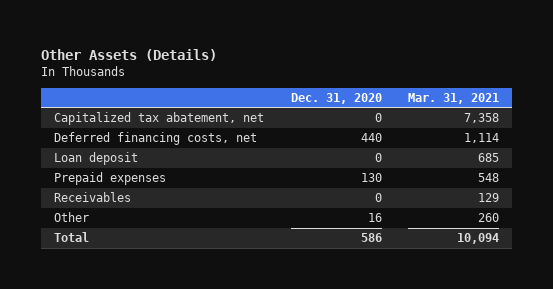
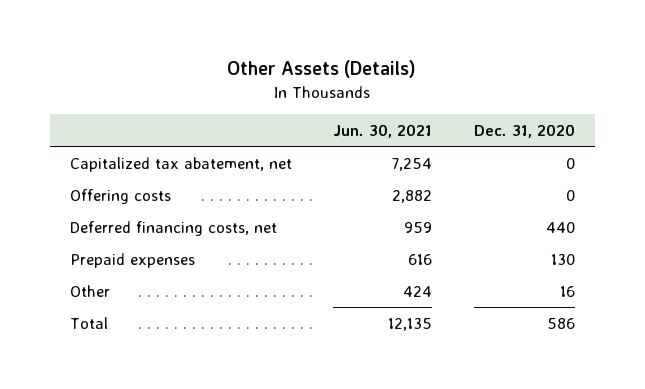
[407,92,499,104] Mar. 31, 2021 -> none
none -> [333,123,433,138] Jun. 30, 2021
none -> [70,188,172,204] Offering costs
[54,152,139,166] Loan deposit -> none
[54,192,132,203] Receivables -> none

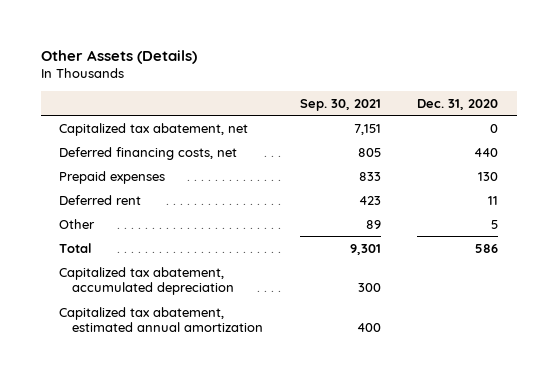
[333,123,433,138] Jun. 30, 2021 -> none
none -> [299,98,381,111] Sep. 30, 2021
[70,188,172,204] Offering costs -> none
none -> [58,194,141,205] Deferred rent
[559,285,575,297] 16 -> [491,219,499,229] 5
none -> [58,266,235,296] Capitalized tax abatement, accumulated depreciation
none -> [58,306,264,333] Capitalized tax abatement, estimated annual amortization

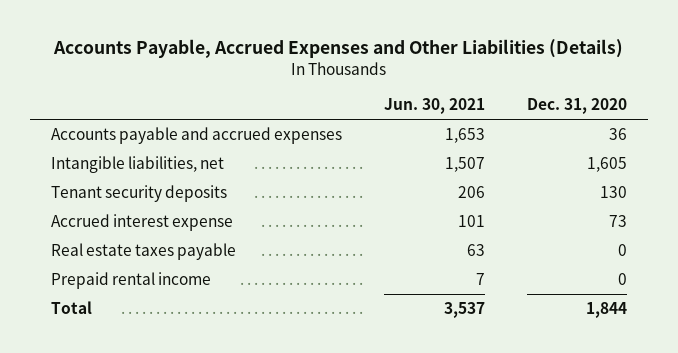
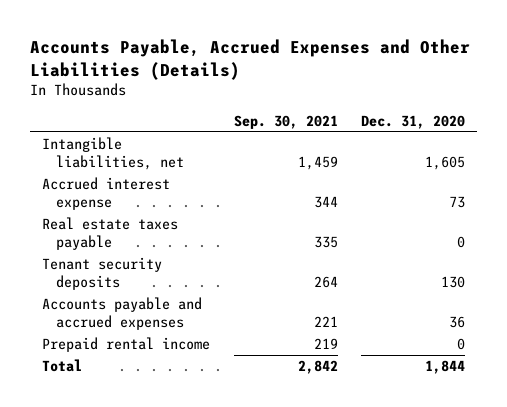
[384,98,486,115] Jun. 30, 2021 -> none
none -> [233,114,338,129] Sep. 30, 2021
[51,185,228,203] Tenant security deposits -> [42,257,163,290] Tenant security deposits
[51,127,343,145] Accounts payable and accrued expenses -> [42,297,203,330] Accounts payable and accrued expenses

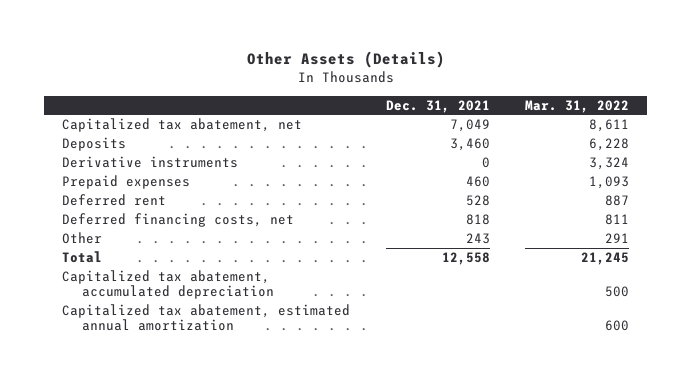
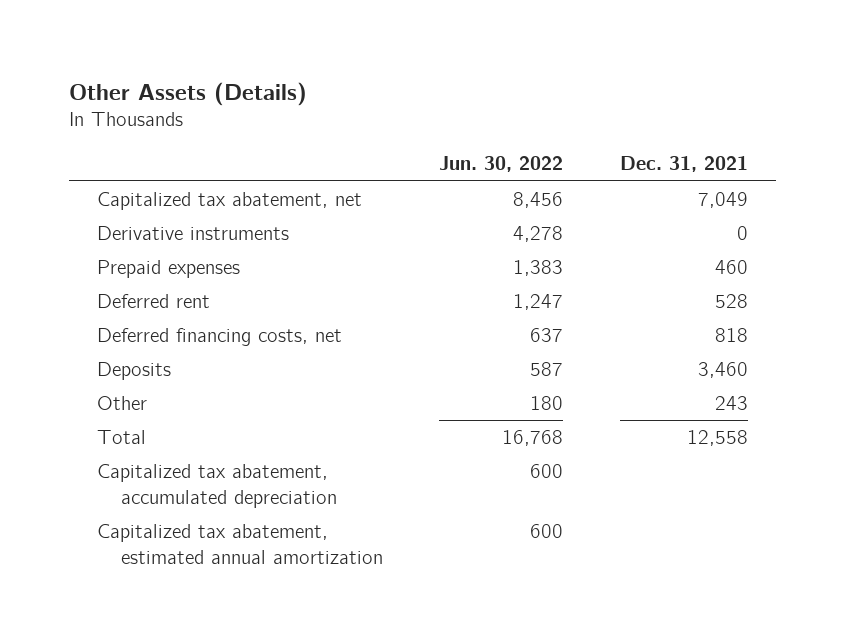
[525,99,630,113] Mar. 31, 2022 -> none
none -> [439,156,564,173] Jun. 30, 2022
[61,136,126,151] Deposits -> [96,362,171,381] Deposits

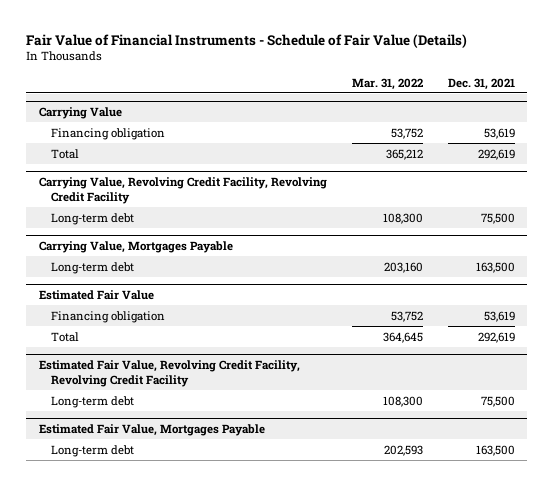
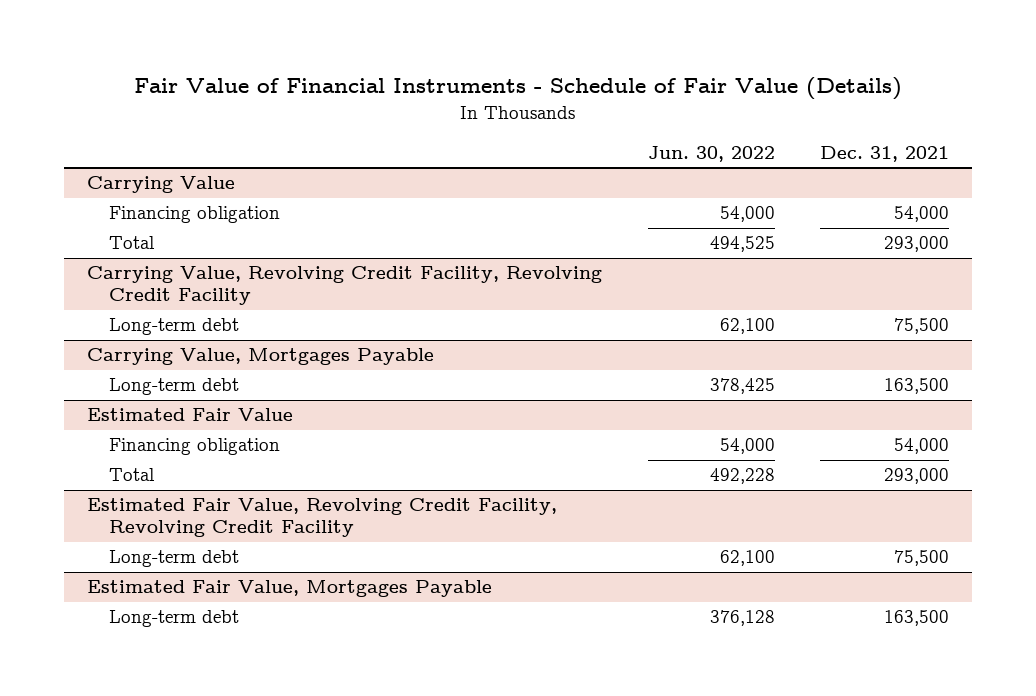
[351,77,423,90] Mar. 31, 2022 -> none
none -> [647,145,775,162] Jun. 30, 2022
[483,127,515,139] 53,619 -> [893,206,949,223] 54,000
[477,148,515,160] 292,619 -> [883,236,949,253] 293,000
[483,310,515,322] 53,619 -> [893,438,949,455] 54,000
[477,331,515,343] 292,619 -> [883,468,949,485] 293,000

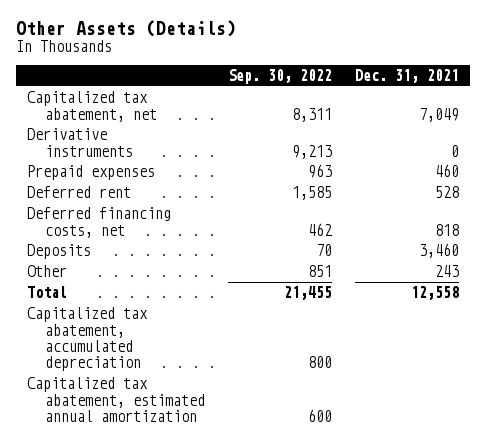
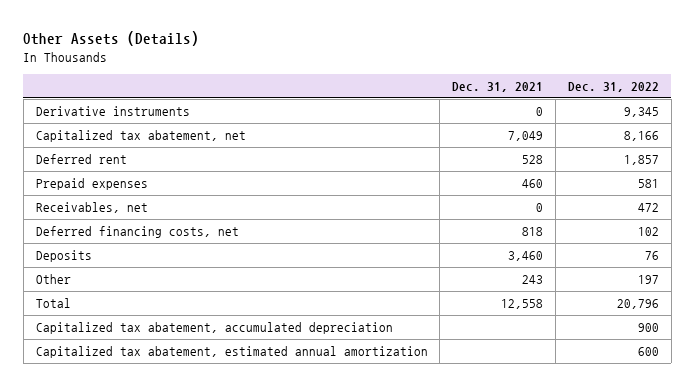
[227,69,332,85] Sep. 30, 2022 -> none
none -> [567,82,659,93] Dec. 31, 2022
[27,91,157,122] Capitalized tax abatement, net -> [35,130,246,143] Capitalized tax abatement, net
[27,165,156,181] Prepaid expenses -> [35,178,148,191] Prepaid expenses
none -> [35,202,148,214] Receivables, net

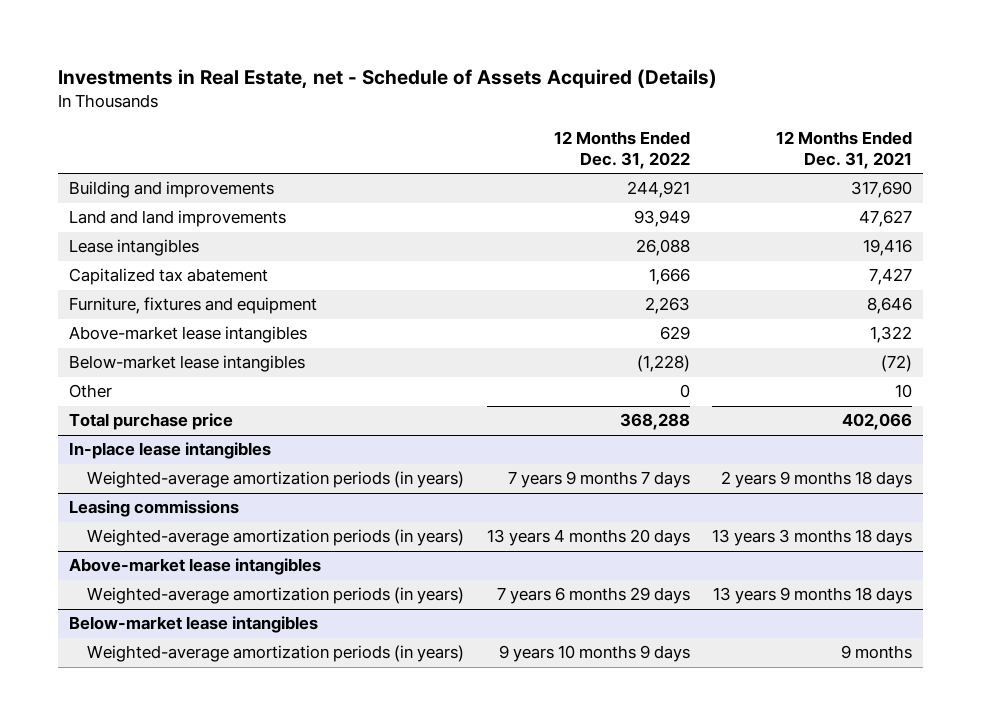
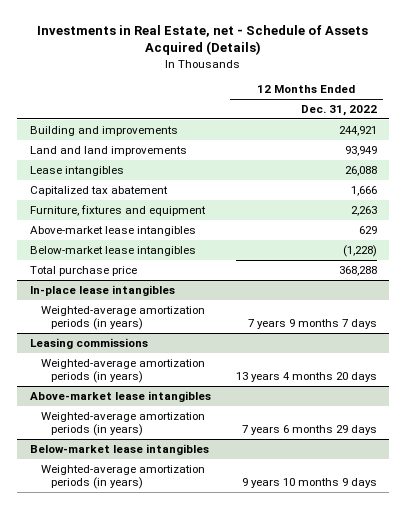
[775,130,912,170] 12 Months Ended Dec. 31, 2021 -> none
[69,384,113,399] Other -> none

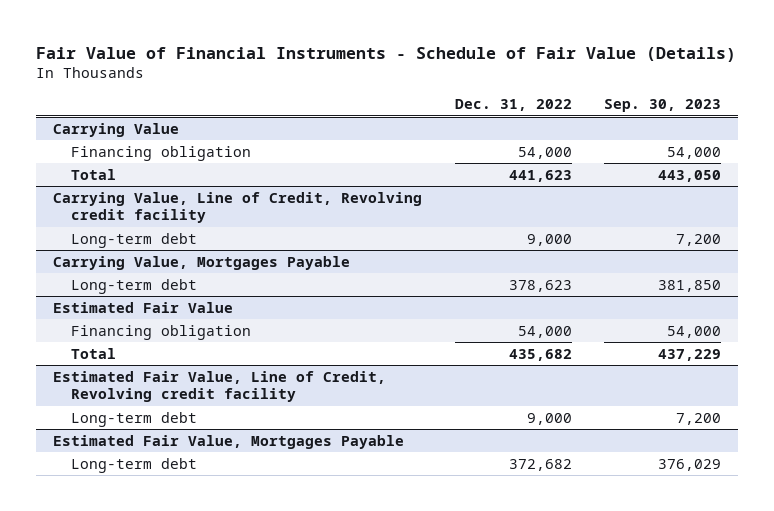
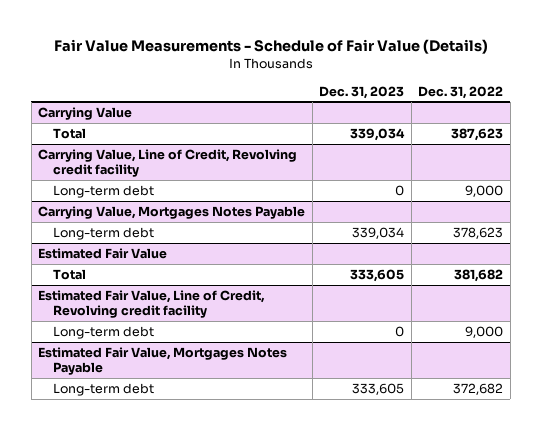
[36,46,737,62] Fair Value of Financial Instruments - Schedule of Fair Value (Details) -> [53,38,488,54] Fair Value Measurements - Schedule of Fair Value (Details)
[604,99,722,113] Sep. 30, 2023 -> none
none -> [319,85,405,99] Dec. 31, 2023
[71,145,252,161] Financing obligation -> none
[508,169,572,182] 441,623 -> [451,128,504,142] 387,623
[52,255,350,270] Carrying Value, Mortgages Payable -> [38,206,306,220] Carrying Value, Mortgages Notes Payable
[71,324,252,340] Financing obligation -> none
[508,348,572,361] 435,682 -> [454,269,504,283] 381,682
[52,434,404,449] Estimated Fair Value, Mortgages Payable -> [38,347,288,375] Estimated Fair Value, Mortgages Notes Payable

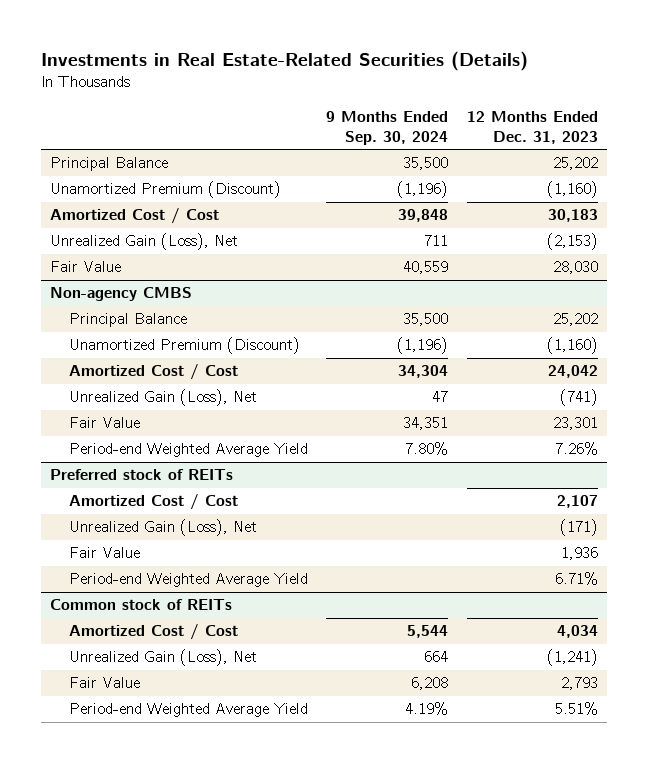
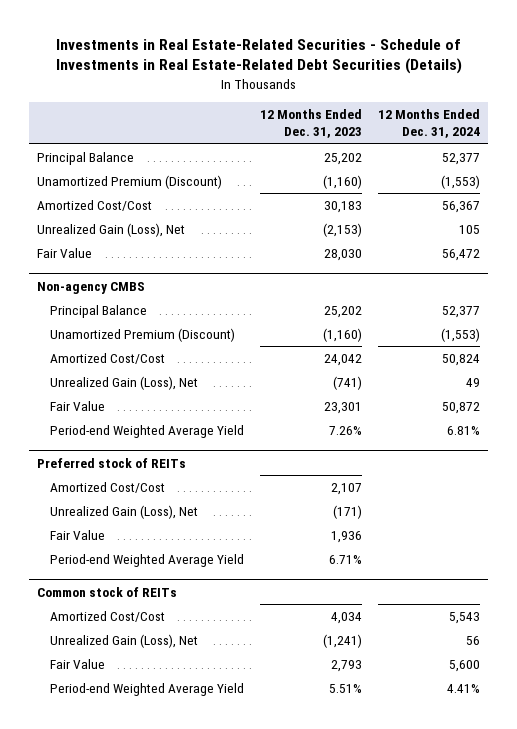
[41,50,529,71] Investments in Real Estate-Related Securities (Details) -> [55,38,462,75] Investments in Real Estate-Related Securities - Schedule of Investments in Real Estate-Related Debt Securities (Details)
[326,110,449,145] 9 Months Ended Sep. 30, 2024 -> none
none -> [378,109,481,139] 12 Months Ended Dec. 31, 2024
[50,208,220,225] Amortized Cost / Cost -> [36,199,152,211] Amortized Cost/Cost
[69,364,239,381] Amortized Cost / Cost -> [49,352,165,364] Amortized Cost/Cost
[69,494,239,511] Amortized Cost / Cost -> [49,481,165,493] Amortized Cost/Cost
[69,624,239,641] Amortized Cost / Cost -> [49,610,165,622] Amortized Cost/Cost

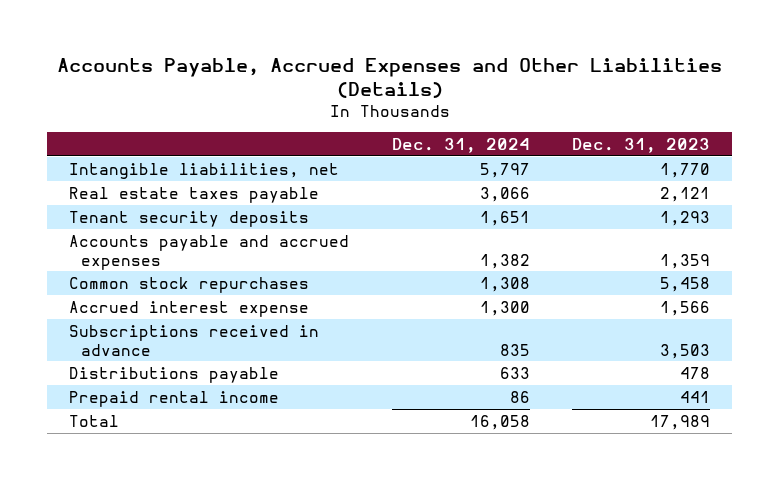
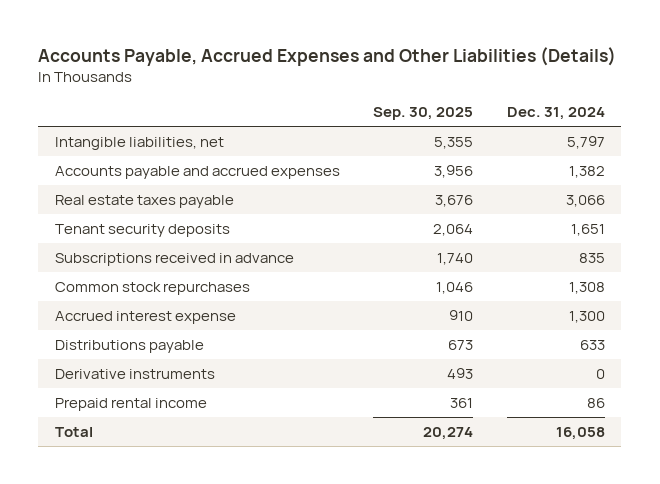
[572,137,711,153] Dec. 31, 2023 -> none
none -> [373,107,474,121] Sep. 30, 2025
[68,234,349,270] Accounts payable and accrued expenses -> [54,165,340,179] Accounts payable and accrued expenses
[68,324,319,356] Subscriptions received in advance -> [54,252,294,266] Subscriptions received in advance
none -> [54,368,215,379] Derivative instruments

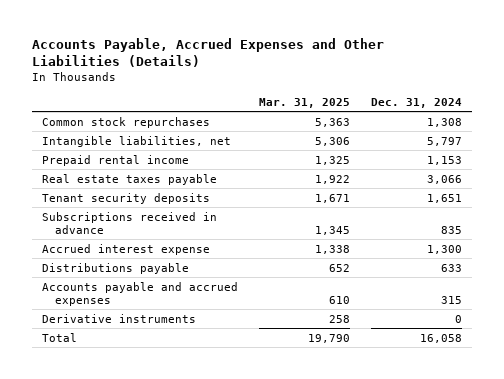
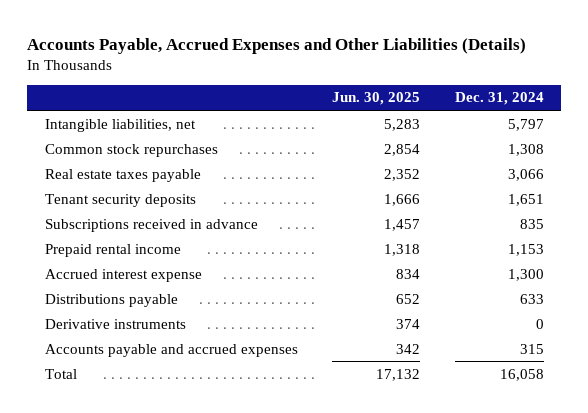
[259,97,351,108] Mar. 31, 2025 -> none
none -> [332,92,421,106] Jun. 30, 2025
[42,116,211,128] Common stock repurchases -> [44,143,218,157] Common stock repurchases
[42,154,190,166] Prepaid rental income -> [44,243,181,257] Prepaid rental income
[42,281,239,306] Accounts payable and accrued expenses -> [44,343,298,357] Accounts payable and accrued expenses

